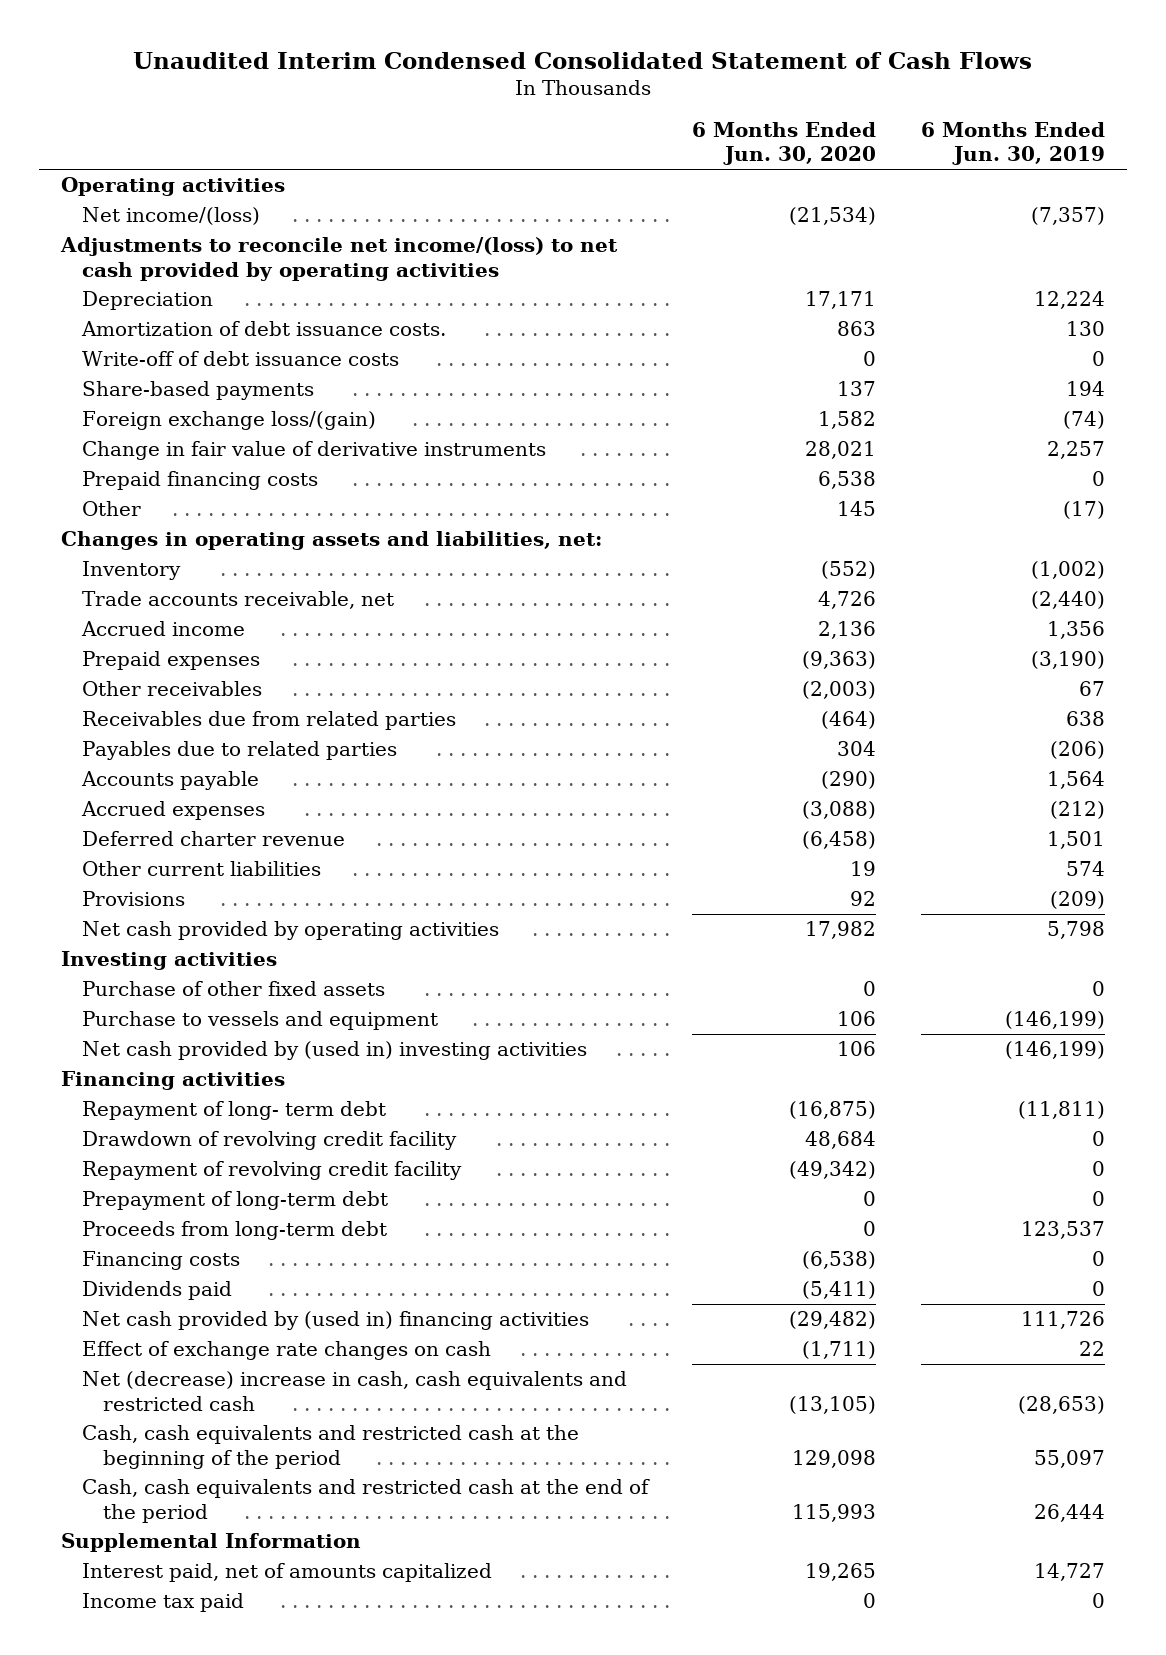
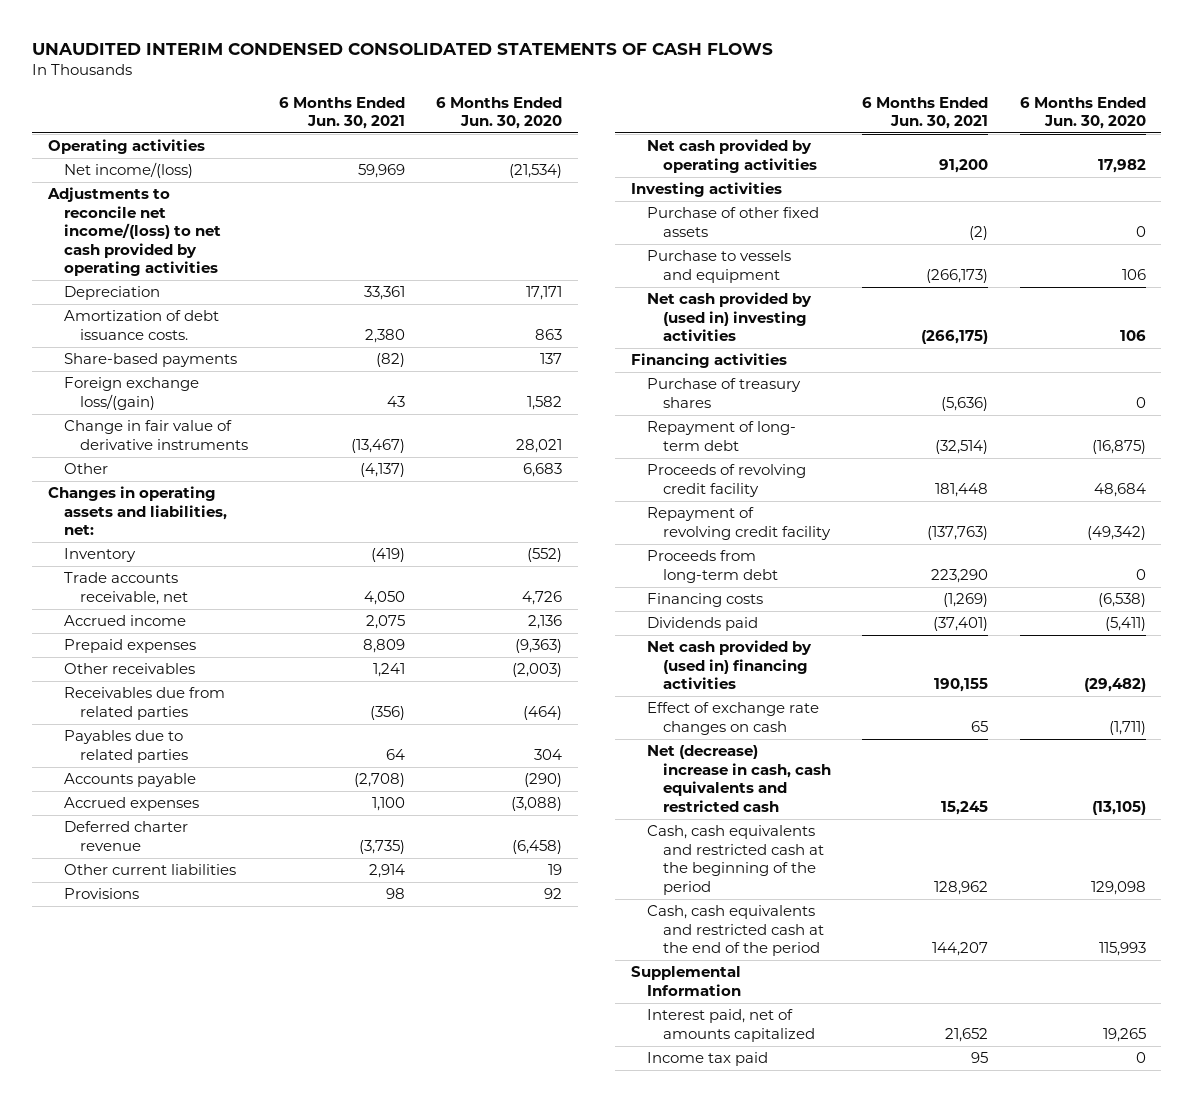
[132,52,1032,70] Unaudited Interim Condensed Consolidated Statement of Cash Flows -> [32,43,774,56] UNAUDITED INTERIM CONDENSED CONSOLIDATED STATEMENTS OF CASH FLOWS
[920,121,1105,166] 6 Months Ended Jun. 30, 2019 -> none
none -> [279,96,406,130] 6 Months Ended Jun. 30, 2021
[82,351,400,367] Write-off of debt issuance costs -> none
[82,471,319,491] Prepaid financing costs -> none
[837,501,877,517] 145 -> [523,463,563,478] 6,683
none -> [647,378,802,408] Purchase of treasury shares
[82,1131,458,1151] Drawdown of revolving credit facility -> [647,464,807,497] Proceeds of revolving credit facility
[82,1191,389,1211] Prepayment of long-term debt -> none

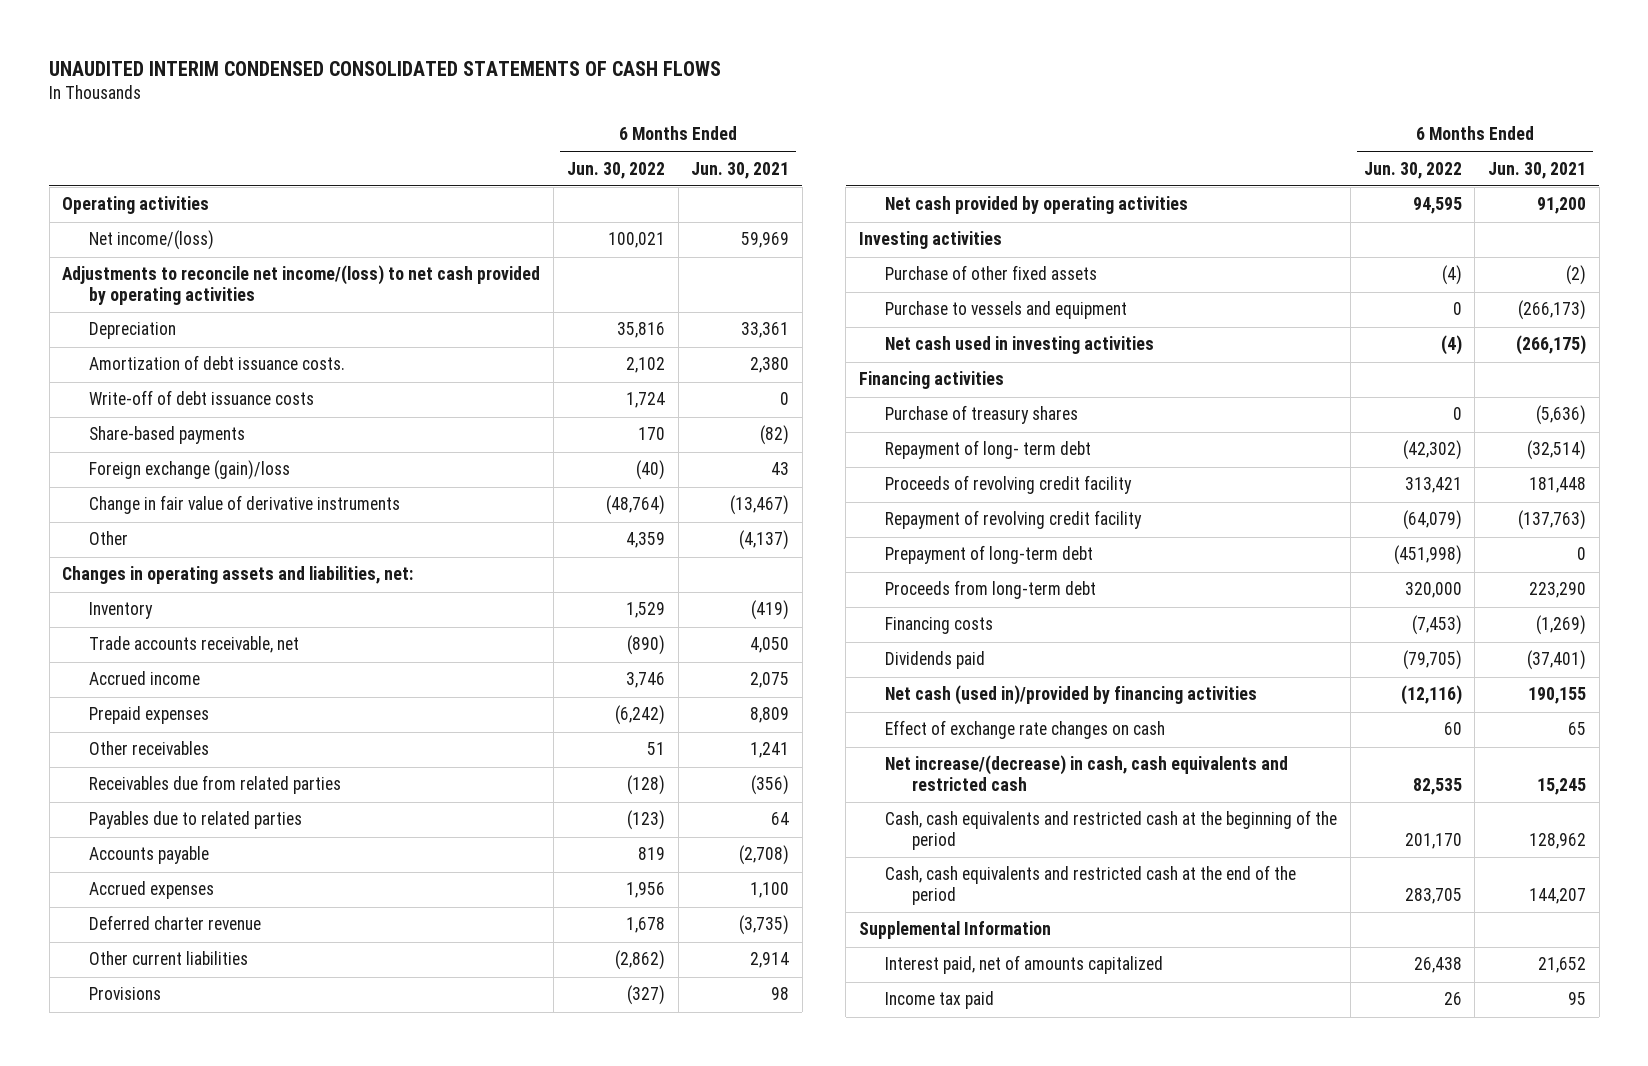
[436,96,563,130] 6 Months Ended Jun. 30, 2020 -> none
none -> [566,161,665,179] Jun. 30, 2022
none -> [88,390,314,406] Write-off of debt issuance costs
[63,377,199,410] Foreign exchange loss/(gain) -> [88,460,290,481] Foreign exchange (gain)/loss
[647,292,813,342] Net cash provided by (used in) investing activities -> [885,336,1155,355] Net cash used in investing activities
none -> [885,545,1094,565] Prepayment of long-term debt
[647,640,813,690] Net cash provided by (used in) financing activities -> [885,685,1258,706] Net cash (used in)/provided by financing activities
[647,745,832,812] Net (decrease) increase in cash, cash equivalents and restricted cash -> [885,755,1289,792] Net increase/(decrease) in cash, cash equivalents and restricted cash

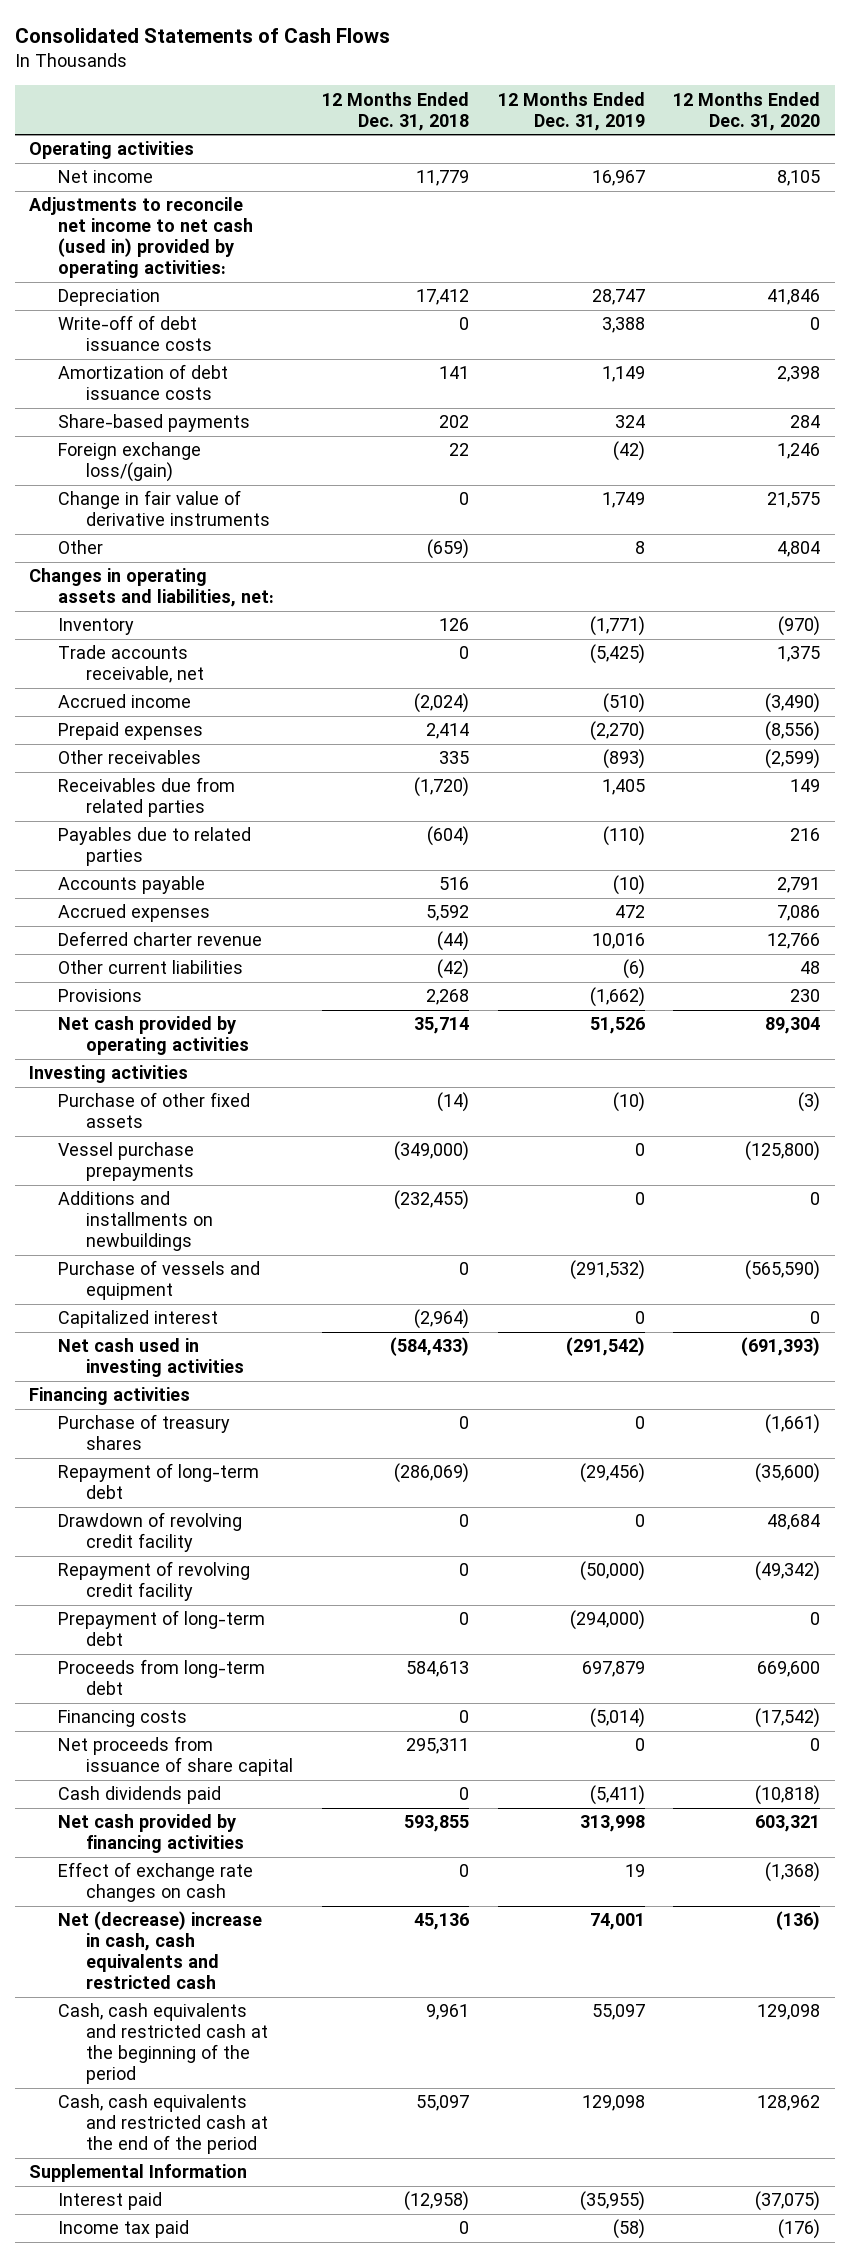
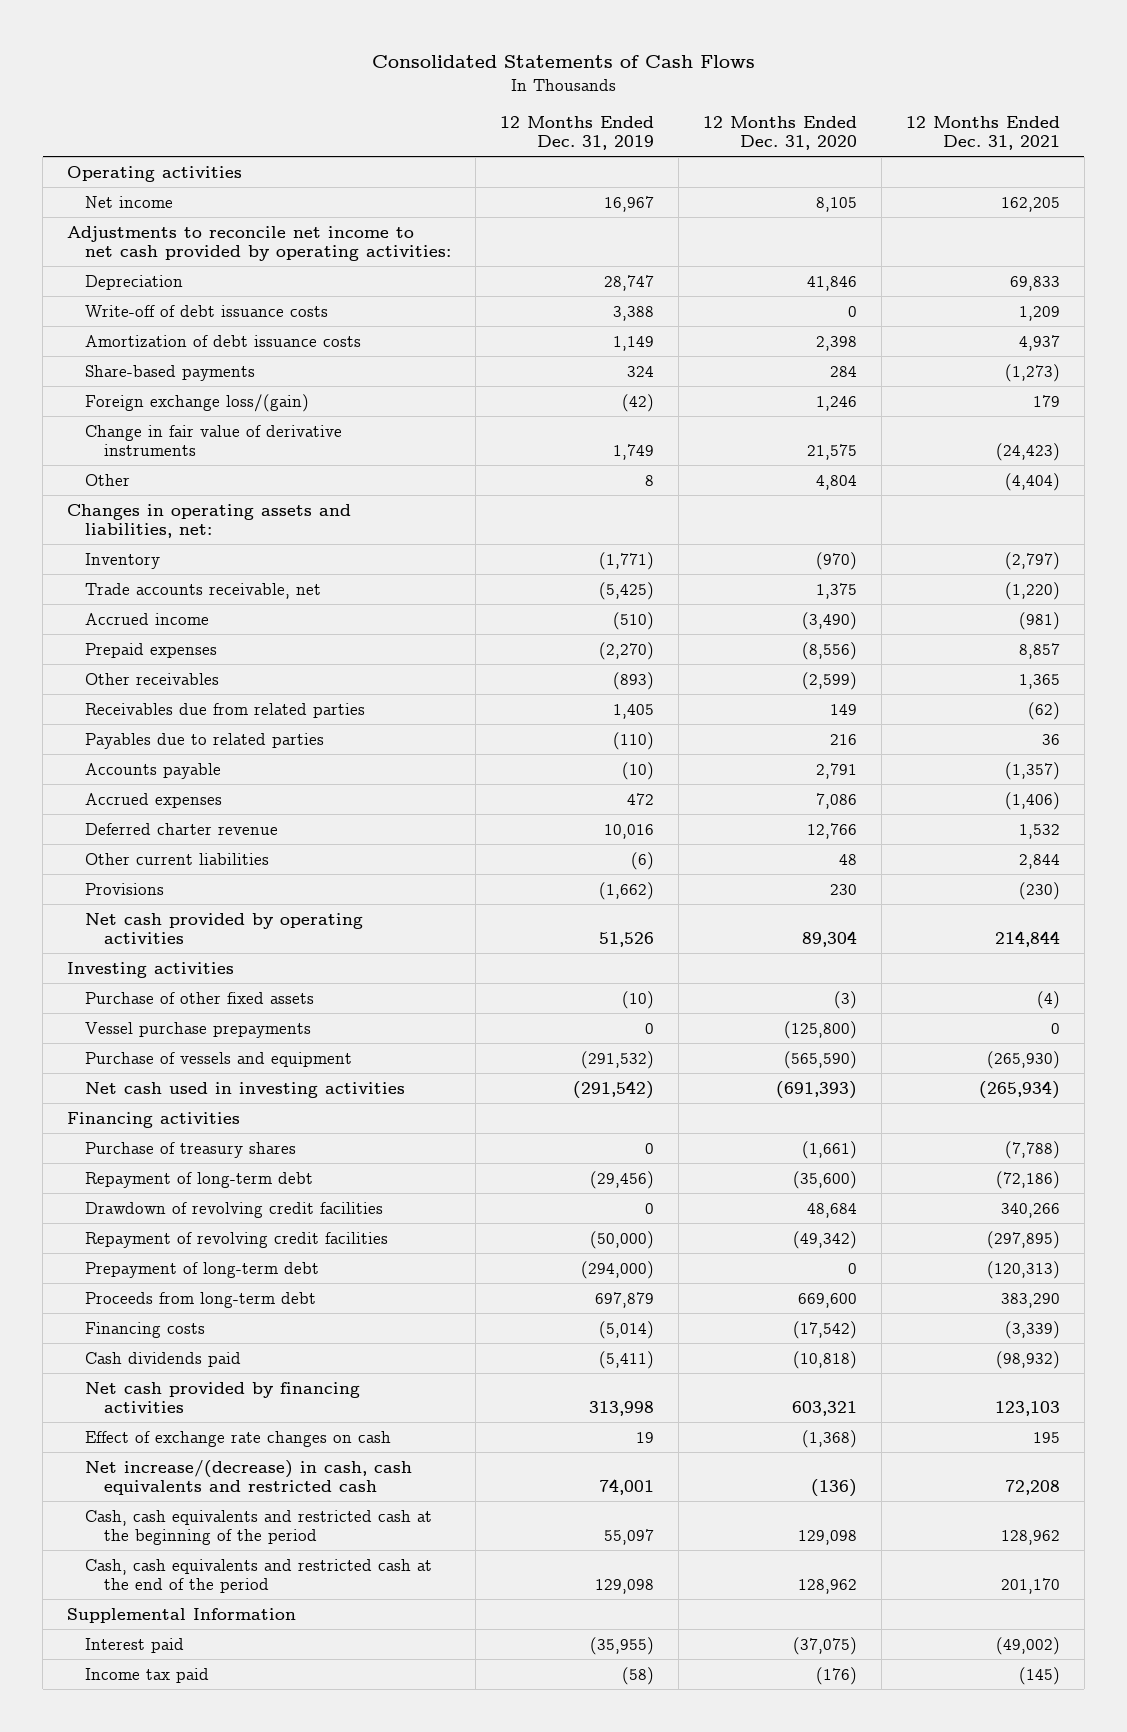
[321,91,469,131] 12 Months Ended Dec. 31, 2018 -> none
none -> [905,115,1060,151] 12 Months Ended Dec. 31, 2021
[29,197,253,279] Adjustments to reconcile net income to net cash (used in) provided by operating activities: -> [67,225,452,262] Adjustments to reconcile net income to net cash provided by operating activities:
[57,1191,214,1252] Additions and installments on newbuildings -> none
[57,1310,218,1329] Capitalized interest -> none
[57,1512,242,1553] Drawdown of revolving credit facility -> [85,1201,384,1218] Drawdown of revolving credit facilities
[57,1561,250,1602] Repayment of revolving credit facility -> [85,1231,389,1248] Repayment of revolving credit facilities
[57,1736,294,1777] Net proceeds from issuance of share capital -> none
[57,1911,262,1990] Net (decrease) increase in cash, cash equivalents and restricted cash -> [85,1459,413,1496] Net increase/(decrease) in cash, cash equivalents and restricted cash

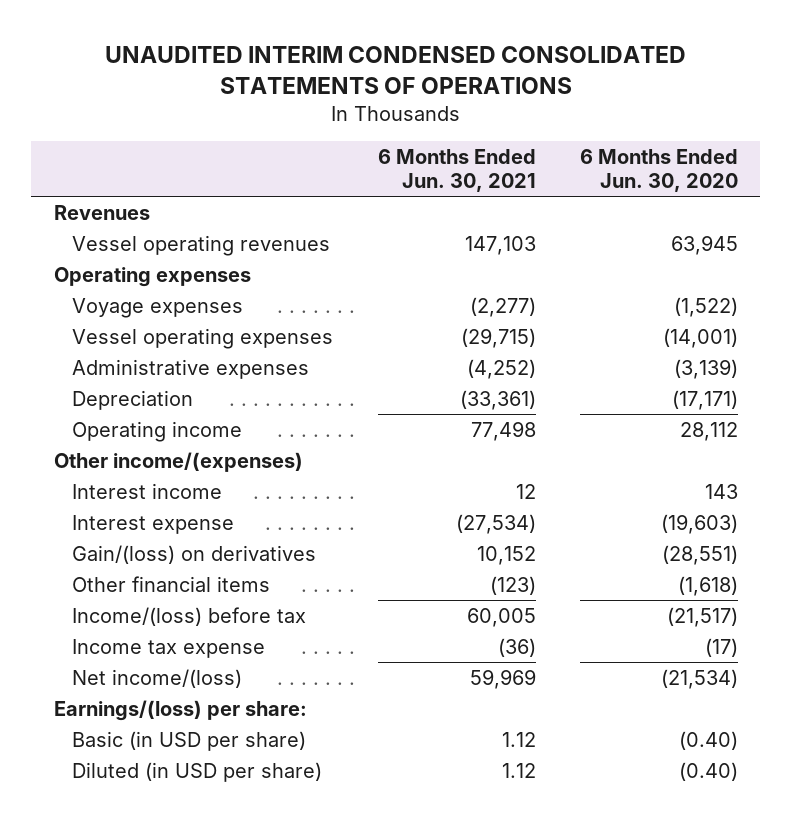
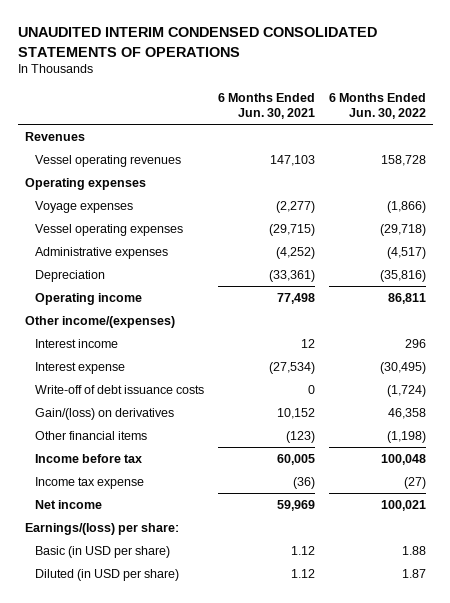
[580,149,739,193] 6 Months Ended Jun. 30, 2020 -> none
none -> [328,92,426,120] 6 Months Ended Jun. 30, 2022
none -> [35,384,205,394] Write-off of debt issuance costs
[72,606,307,626] Income/(loss) before tax -> [35,453,143,463] Income before tax
[72,668,243,688] Net income/(loss) -> [35,499,103,509] Net income

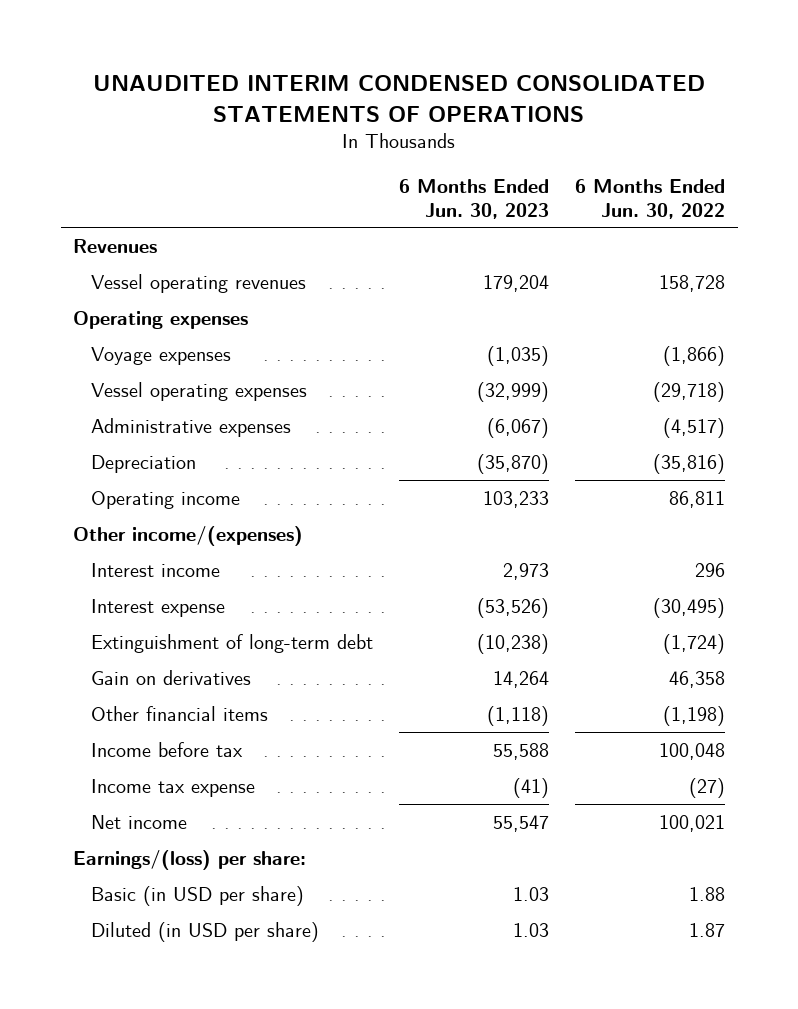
[217,92,315,120] 6 Months Ended Jun. 30, 2021 -> none
none -> [399,178,550,219] 6 Months Ended Jun. 30, 2023
[35,384,205,394] Write-off of debt issuance costs -> [91,633,374,653] Extinguishment of long-term debt
[35,407,175,420] Gain/(loss) on derivatives -> [91,669,252,685] Gain on derivatives

